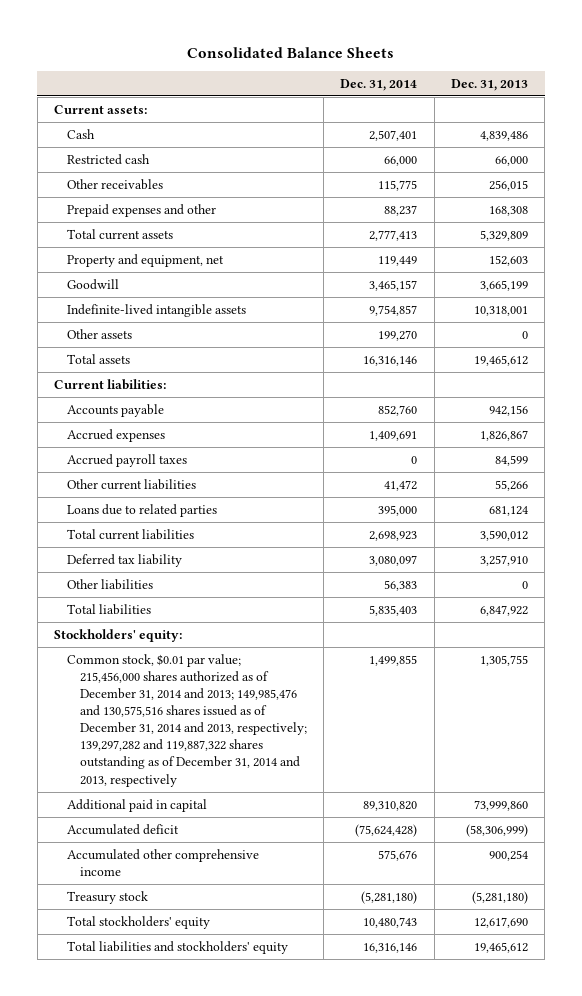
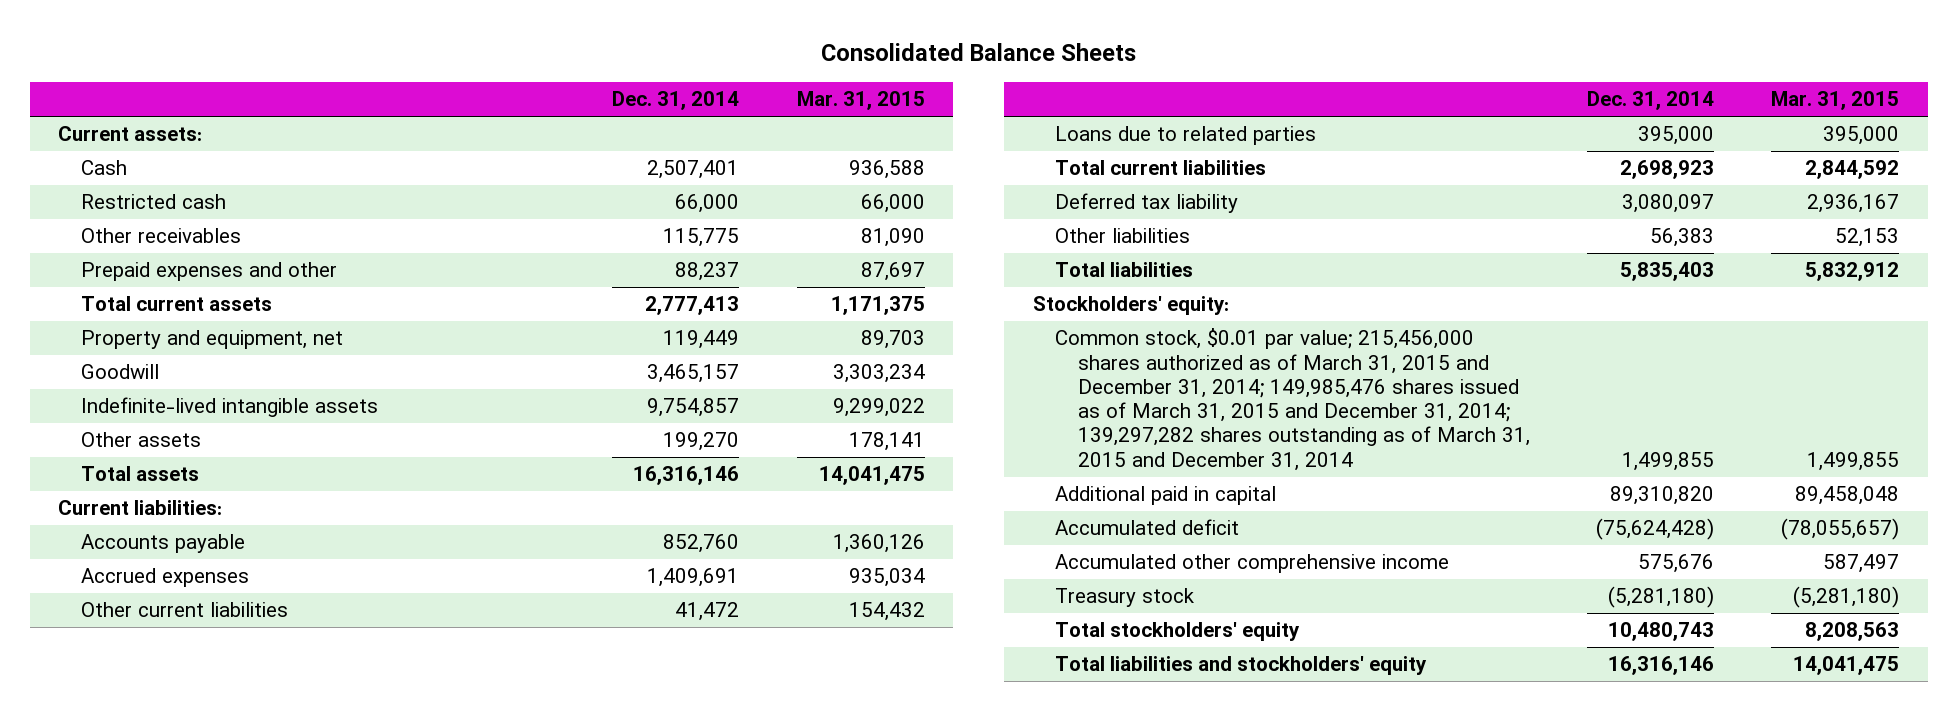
[450,78,528,91] Dec. 31, 2013 -> none
none -> [796,91,925,111] Mar. 31, 2015
[66,453,187,467] Accrued payroll taxes -> none
[66,653,307,787] Common stock, $0.01 par value; 215,456,000 shares authorized as of December 31, 2014 and 2013; 149,985,476 and 130,575,516 shares issued as of December 31, 2014 and 2013, respectively; 139,297,282 and 119,887,322 shares outstanding as of December 31, 2014 and 2013, respectively -> [1055,328,1530,471] Common stock, $0.01 par value; 215,456,000 shares authorized as of March 31, 2015 and December 31, 2014; 149,985,476 shares issued as of March 31, 2015 and December 31, 2014; 139,297,282 shares outstanding as of March 31, 2015 and December 31, 2014

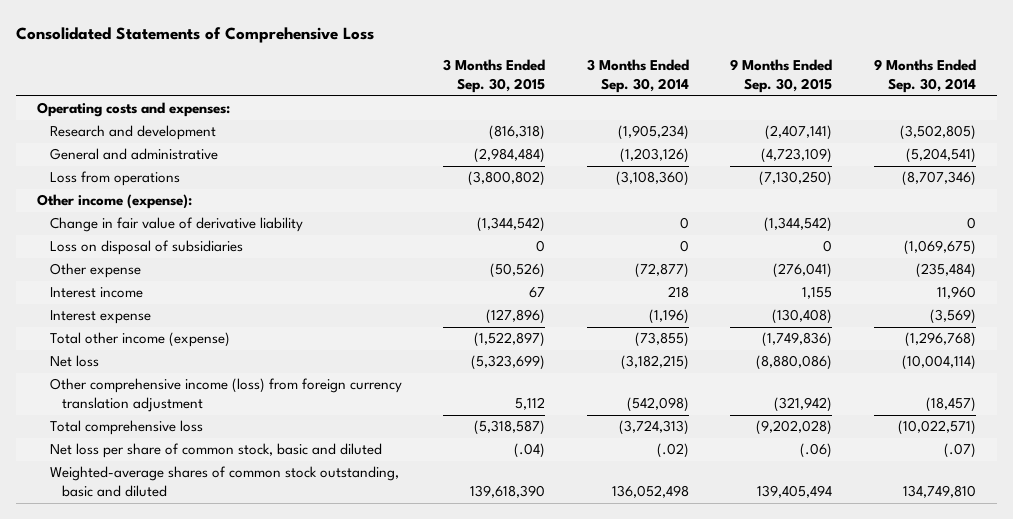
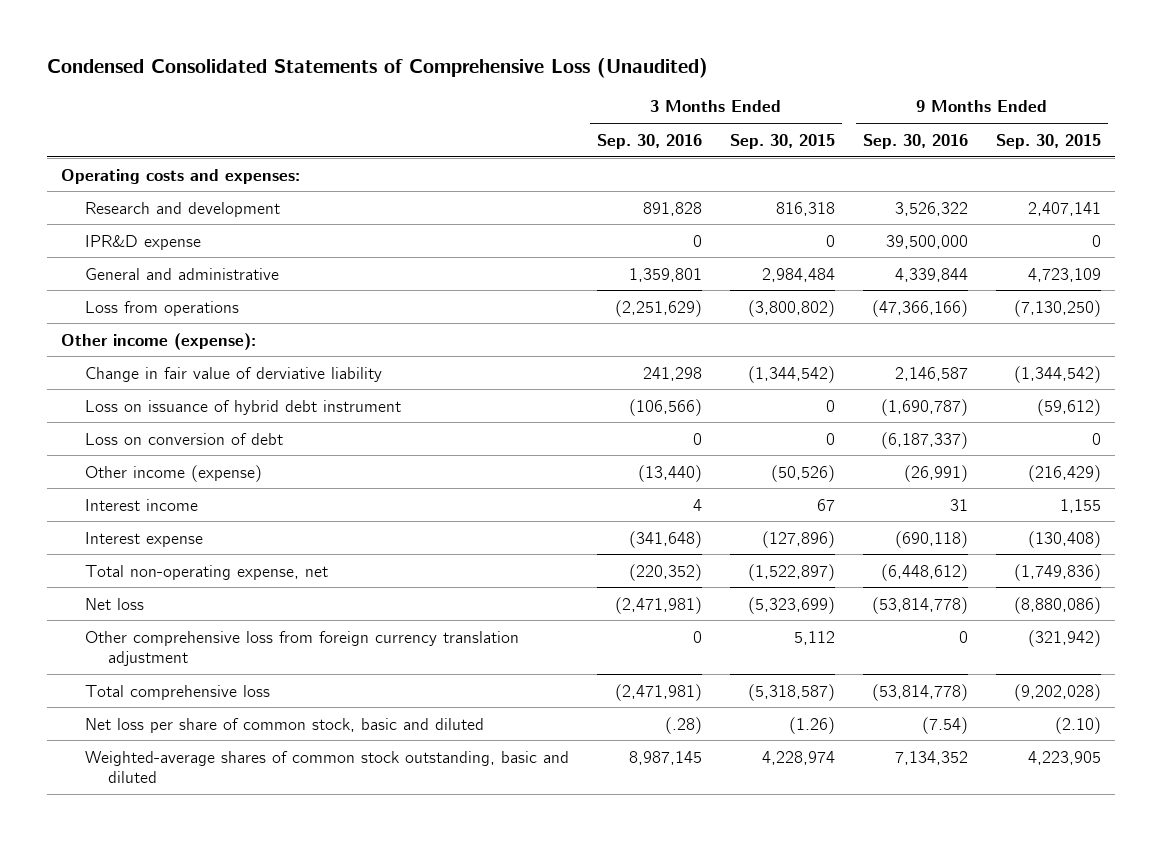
[16,27,375,44] Consolidated Statements of Comprehensive Loss -> [46,57,708,78] Condensed Consolidated Statements of Comprehensive Loss (Unaudited)
[586,59,689,94] 3 Months Ended Sep. 30, 2014 -> none
[873,59,976,94] 9 Months Ended Sep. 30, 2014 -> none
none -> [596,133,702,149] Sep. 30, 2016
none -> [862,133,968,149] Sep. 30, 2016
[489,125,546,141] (816,318) -> [775,201,835,216] 816,318
[765,125,833,141] (2,407,141) -> [1027,201,1101,216] 2,407,141
none -> [84,234,201,250] IPR&D expense
[474,148,546,164] (2,984,484) -> [761,267,835,282] 2,984,484
[761,148,833,164] (4,723,109) -> [1027,267,1101,282] 4,723,109
[49,240,243,256] Loss on disposal of subsidiaries -> none
[49,217,303,233] Change in fair value of derivative liability -> [84,366,382,382] Change in fair value of derviative liability
none -> [84,399,401,415] Loss on issuance of hybrid debt instrument
none -> [84,432,283,445] Loss on conversion of debt
[49,263,141,279] Other expense -> [84,464,262,482] Other income (expense)
[773,263,833,279] (276,041) -> [1027,464,1101,482] (216,429)
[49,332,230,348] Total other income (expense) -> [84,564,328,580] Total non-operating expense, net
[49,378,402,413] Other comprehensive income (loss) from foreign currency translation adjustment -> [84,630,519,666] Other comprehensive loss from foreign currency translation adjustment
[514,443,546,459] (.04) -> [788,716,835,734] (1.26)
[800,443,833,459] (.06) -> [1054,716,1101,734] (2.10)
[470,485,546,499] 139,618,390 -> [761,750,835,765] 4,228,974
[757,485,833,499] 139,405,494 -> [1027,750,1101,765] 4,223,905

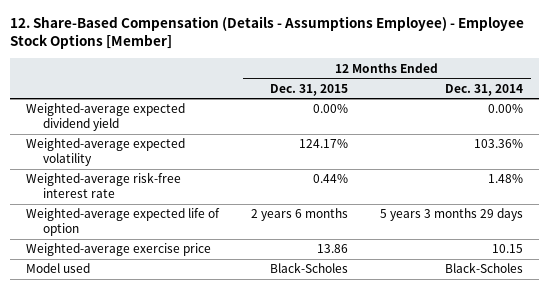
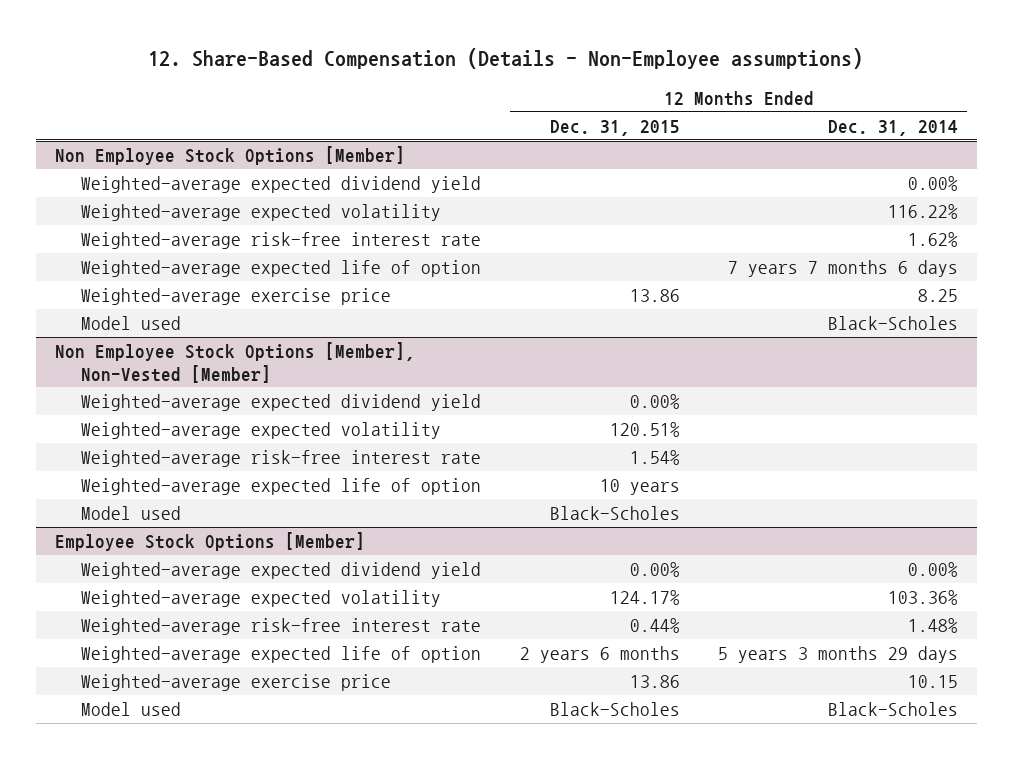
[9,16,524,50] 12. Share-Based Compensation (Details - Assumptions Employee) - Employee Stock Options [Member] -> [148,48,864,70] 12. Share-Based Compensation (Details - Non-Employee assumptions)
none -> [54,146,405,166] Non Employee Stock Options [Member]
none -> [81,176,482,194] Weighted-average expected dividend yield
none -> [81,204,442,222] Weighted-average expected volatility
none -> [81,232,482,250] Weighted-average risk-free interest rate
none -> [81,260,482,278] Weighted-average expected life of option
none -> [81,288,392,306] Weighted-average exercise price
none -> [81,316,182,331] Model used
none -> [54,342,415,383] Non Employee Stock Options [Member], Non-Vested [Member]
none -> [81,394,482,412] Weighted-average expected dividend yield
none -> [81,422,442,440] Weighted-average expected volatility
none -> [81,450,482,468] Weighted-average risk-free interest rate
none -> [81,478,482,496] Weighted-average expected life of option
none -> [81,506,182,521] Model used
none -> [54,532,365,552] Employee Stock Options [Member]

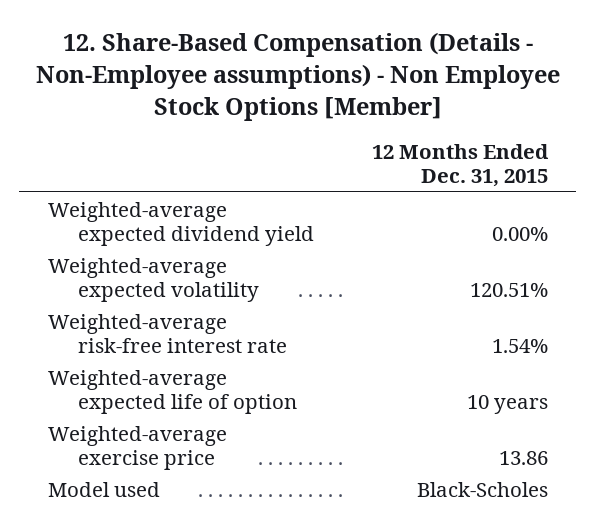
[148,48,864,70] 12. Share-Based Compensation (Details - Non-Employee assumptions) -> [35,32,560,121] 12. Share-Based Compensation (Details - Non-Employee assumptions) - Non Employee Stock Options [Member]
[827,119,958,136] Dec. 31, 2014 -> none
[54,146,405,166] Non Employee Stock Options [Member] -> none
[81,176,482,194] Weighted-average expected dividend yield -> none
[81,204,442,222] Weighted-average expected volatility -> none
[81,232,482,250] Weighted-average risk-free interest rate -> none
[81,260,482,278] Weighted-average expected life of option -> none
[81,288,392,306] Weighted-average exercise price -> none
[81,316,182,331] Model used -> none
[54,342,415,383] Non Employee Stock Options [Member], Non-Vested [Member] -> none
[81,506,182,521] Model used -> none
[54,532,365,552] Employee Stock Options [Member] -> none
[81,562,482,580] Weighted-average expected dividend yield -> none
[81,590,442,608] Weighted-average expected volatility -> none
[81,618,482,636] Weighted-average risk-free interest rate -> none
[81,646,482,664] Weighted-average expected life of option -> none

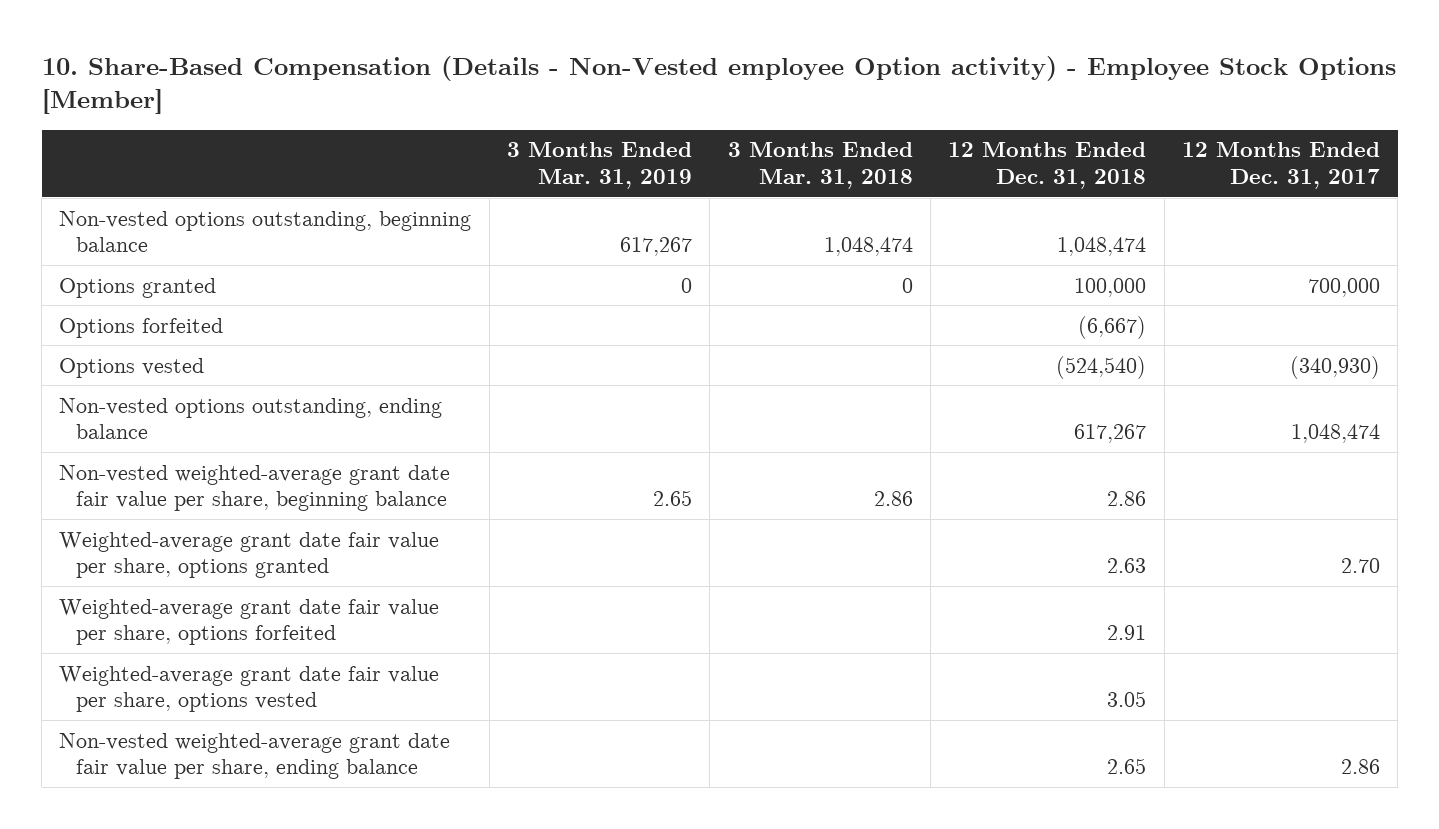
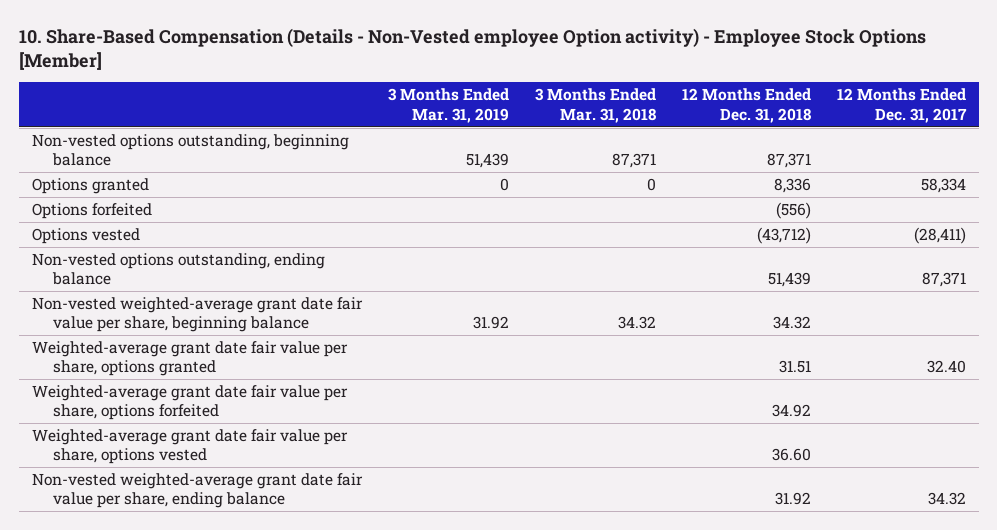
[620,237,693,257] 617,267 -> [465,153,509,169] 51,439
[823,237,913,257] 1,048,474 -> [611,153,656,169] 87,371
[1057,237,1147,257] 1,048,474 -> [766,153,811,169] 87,371
[1074,277,1147,297] 100,000 -> [773,178,811,194] 8,336
[1307,277,1380,297] 700,000 -> [920,178,966,194] 58,334
[1078,315,1147,339] (6,667) -> [775,202,811,220] (556)
[1056,355,1147,379] (524,540) -> [756,227,811,245] (43,712)
[1289,355,1380,379] (340,930) -> [913,227,966,245] (28,411)
[1074,424,1147,444] 617,267 -> [767,272,811,288] 51,439
[1290,424,1380,444] 1,048,474 -> [921,272,966,288] 87,371
[653,490,693,507] 2.65 -> [472,316,509,330] 31.92
[873,491,913,507] 2.86 -> [617,316,656,330] 34.32
[1107,491,1147,507] 2.86 -> [772,316,811,330] 34.32
[1107,558,1147,574] 2.63 -> [778,360,811,374] 31.51
[1340,558,1380,574] 2.70 -> [926,360,966,374] 32.40
[1107,625,1147,641] 2.91 -> [771,404,811,418] 34.92
[1107,691,1147,708] 3.05 -> [771,448,811,462] 36.60
[1107,758,1147,775] 2.65 -> [774,492,811,506] 31.92
[1340,759,1380,775] 2.86 -> [927,492,966,506] 34.32

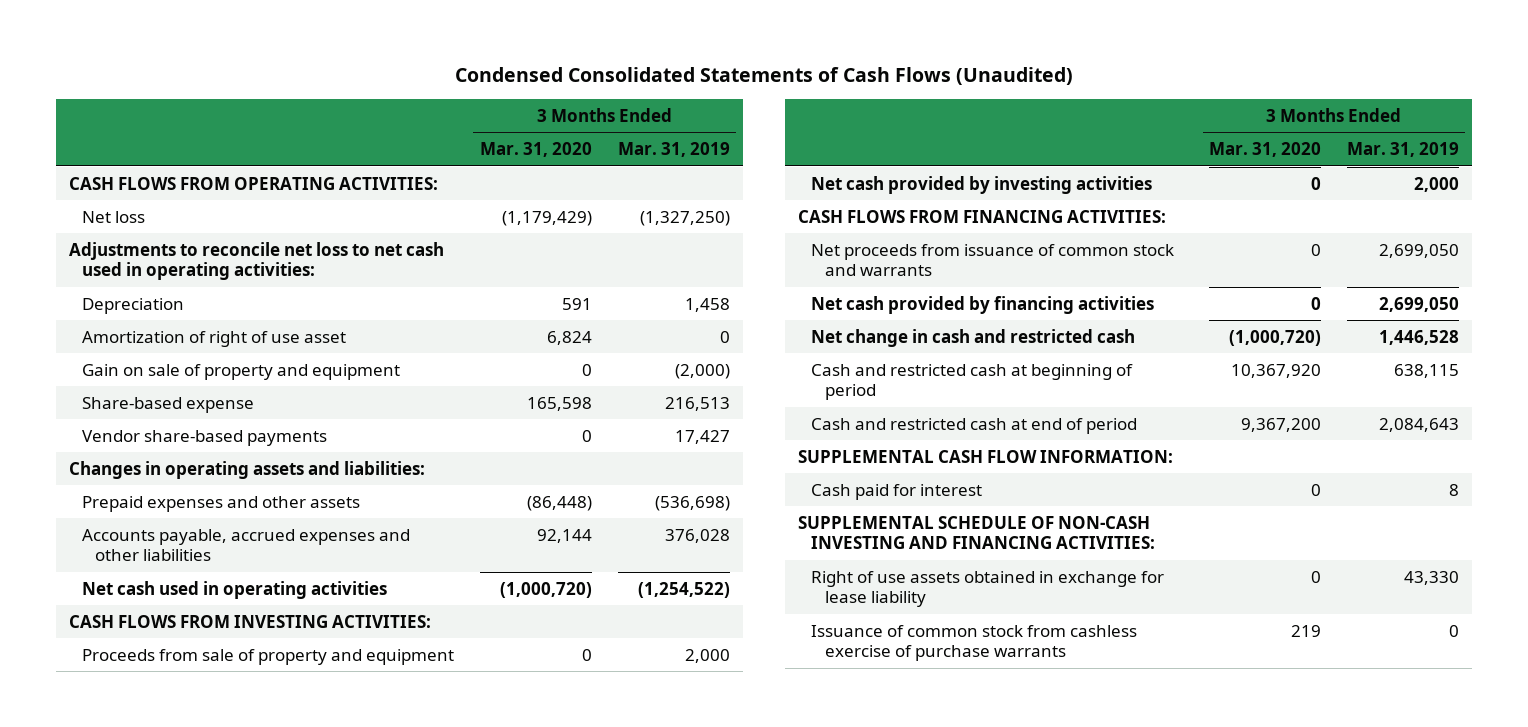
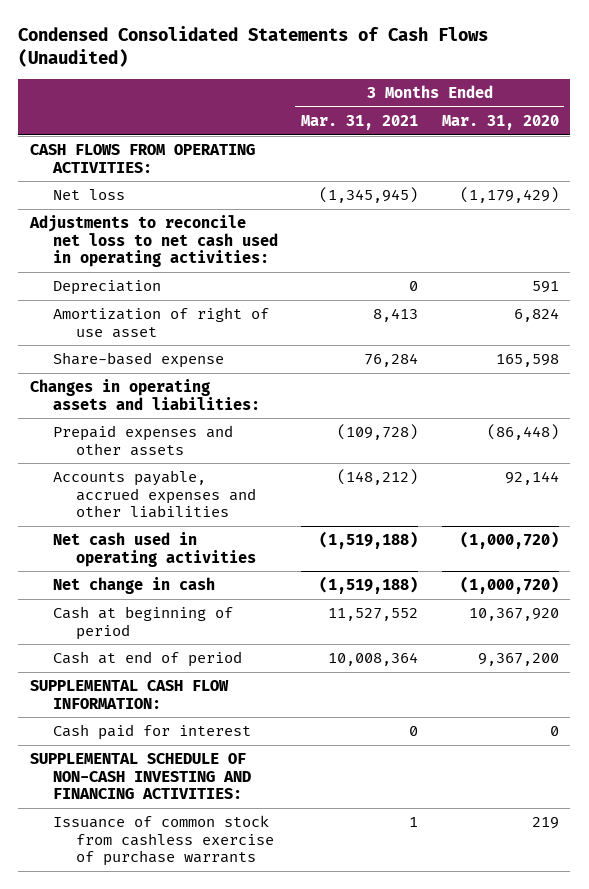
[617,142,730,158] Mar. 31, 2019 -> none
none -> [301,114,419,130] Mar. 31, 2021
[82,363,401,380] Gain on sale of property and equipment -> none
[82,429,328,446] Vendor share-based payments -> none
[68,614,431,628] CASH FLOWS FROM INVESTING ACTIVITIES: -> none
[82,648,455,665] Proceeds from sale of property and equipment -> none
[811,175,1153,194] Net cash provided by investing activities -> none
[797,209,1166,223] CASH FLOWS FROM FINANCING ACTIVITIES: -> none
[811,243,1175,277] Net proceeds from issuance of common stock and warrants -> none
[811,295,1155,314] Net cash provided by financing activities -> none
[811,328,1136,347] Net change in cash and restricted cash -> [52,577,215,595] Net change in cash
[811,363,1134,401] Cash and restricted cash at beginning of period -> [52,606,233,640] Cash at beginning of period
[811,417,1138,434] Cash and restricted cash at end of period -> [52,651,242,668] Cash at end of period
[811,570,1165,608] Right of use assets obtained in exchange for lease liability -> none

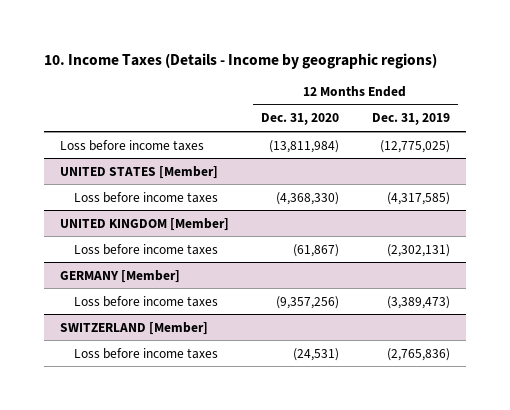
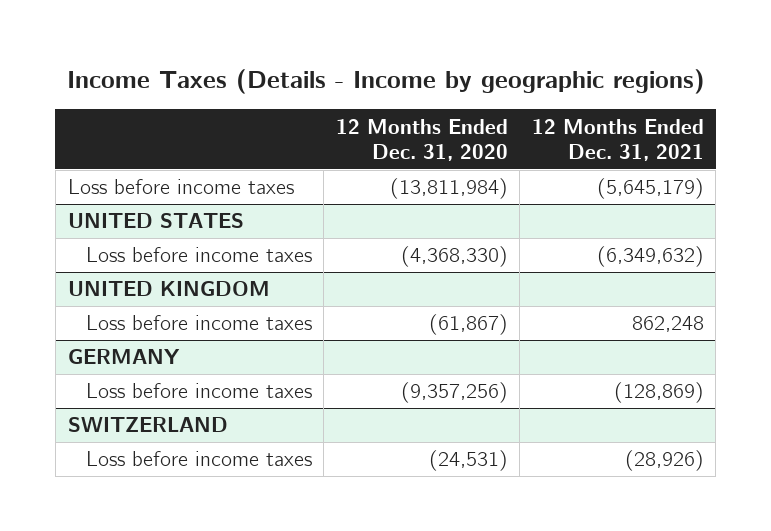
[43,52,437,69] 10. Income Taxes (Details - Income by geographic regions) -> [66,69,705,95] Income Taxes (Details - Income by geographic regions)
[371,113,450,126] Dec. 31, 2019 -> none
none -> [531,118,704,162] 12 Months Ended Dec. 31, 2021
[60,165,219,179] UNITED STATES [Member] -> [67,213,244,229] UNITED STATES
[60,217,230,231] UNITED KINGDOM [Member] -> [67,281,270,297] UNITED KINGDOM
[60,269,181,283] GERMANY [Member] -> [67,349,180,365] GERMANY
[60,321,209,335] SWITZERLAND [Member] -> [67,417,228,433] SWITZERLAND

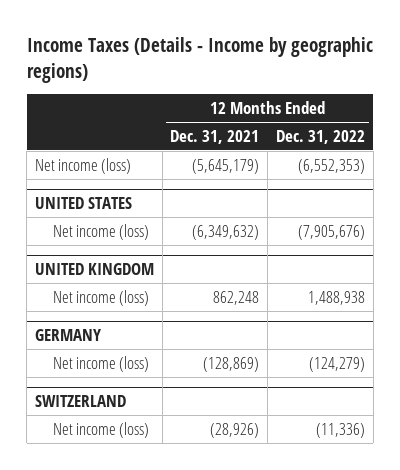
[335,118,508,162] 12 Months Ended Dec. 31, 2020 -> none
none -> [275,129,365,144] Dec. 31, 2022
[67,179,294,195] Loss before income taxes -> [34,157,131,174] Net income (loss)
[85,247,312,263] Loss before income taxes -> [53,223,150,240] Net income (loss)
[85,315,312,331] Loss before income taxes -> [53,289,150,306] Net income (loss)
[85,383,312,399] Loss before income taxes -> [53,355,150,372] Net income (loss)
[85,451,312,467] Loss before income taxes -> [53,421,150,438] Net income (loss)

